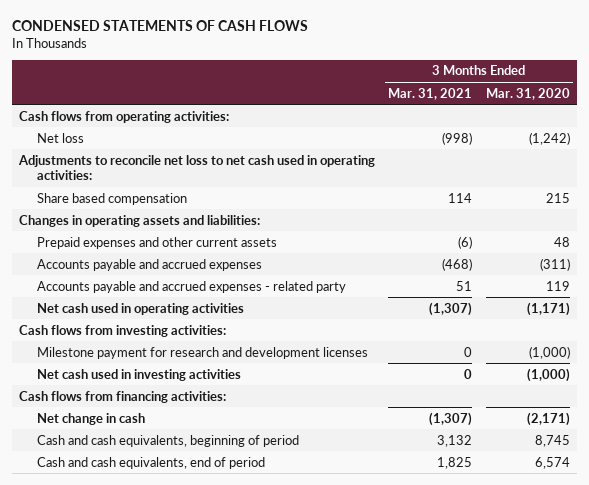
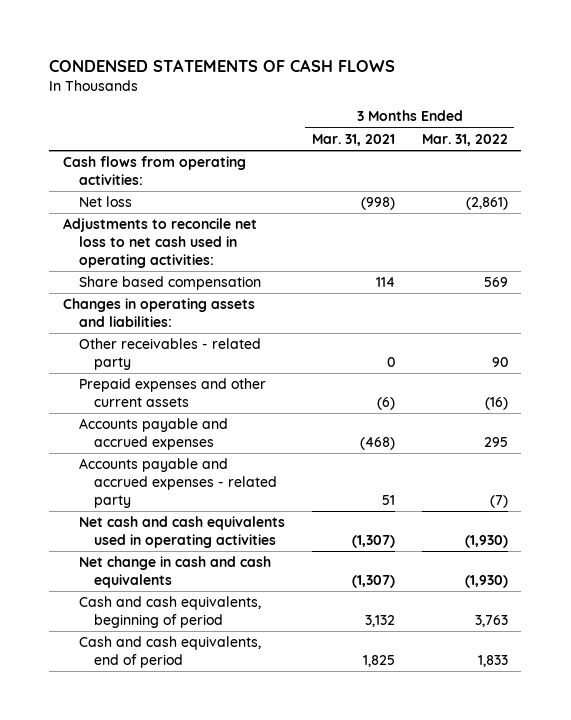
[486,87,571,100] Mar. 31, 2020 -> none
none -> [421,133,508,146] Mar. 31, 2022
none -> [78,338,261,371] Other receivables - related party
[18,324,226,337] Cash flows from investing activities: -> none
[37,346,369,359] Milestone payment for research and development licenses -> none
[37,368,242,381] Net cash used in investing activities -> none
[18,390,226,403] Cash flows from financing activities: -> none
[37,302,245,315] Net cash used in operating activities -> [78,516,285,549] Net cash and cash equivalents used in operating activities
[37,412,146,425] Net change in cash -> [78,556,271,589] Net change in cash and cash equivalents

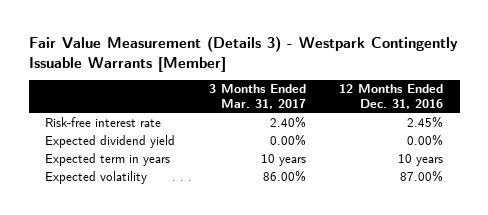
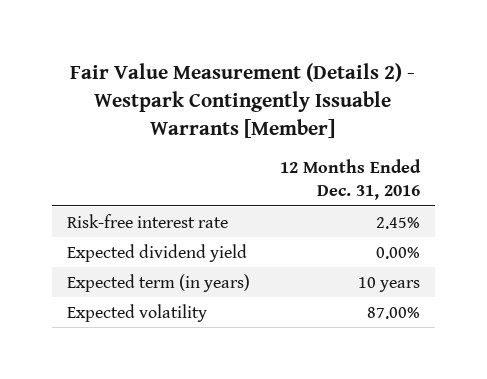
[28,36,458,72] Fair Value Measurement (Details 3) - Westpark Contingently Issuable Warrants [Member] -> [70,63,416,138] Fair Value Measurement (Details 2) - Westpark Contingently Issuable Warrants [Member]
[208,84,306,110] 3 Months Ended Mar. 31, 2017 -> none
[45,153,171,167] Expected term in years -> [66,273,250,292] Expected term (in years)

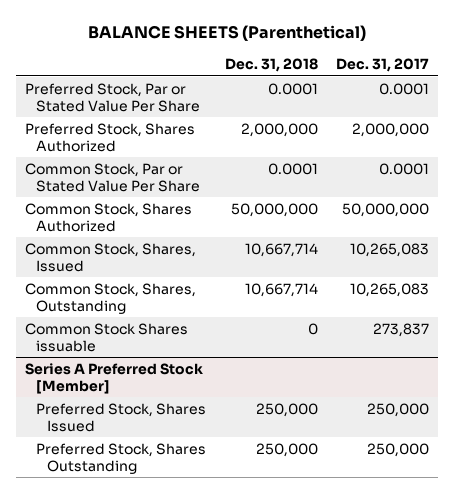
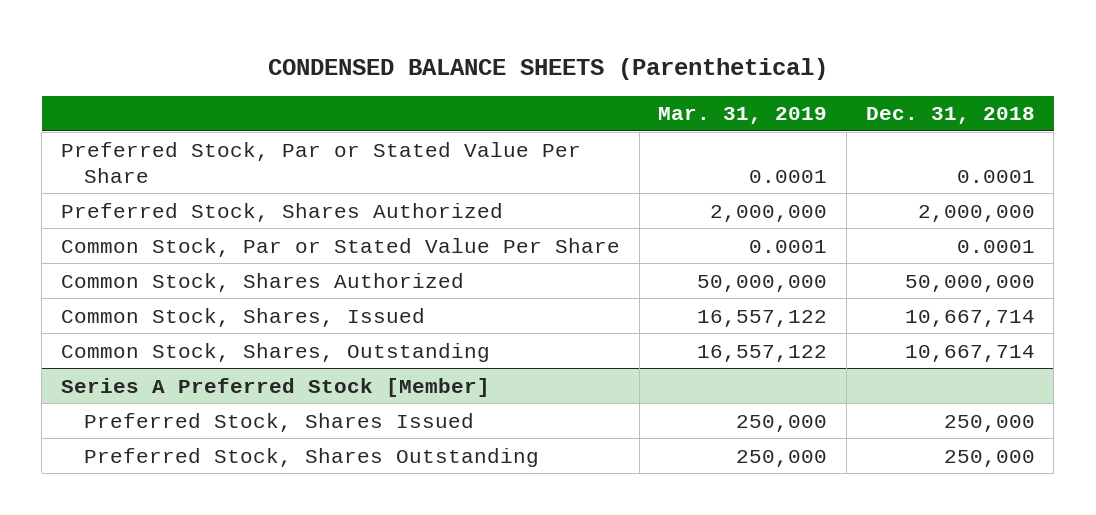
[88,25,367,42] BALANCE SHEETS (Parenthetical) -> [267,57,828,80] CONDENSED BALANCE SHEETS (Parenthetical)
[335,58,429,73] Dec. 31, 2017 -> none
none -> [658,107,828,125] Mar. 31, 2019
[25,322,189,352] Common Stock Shares issuable -> none

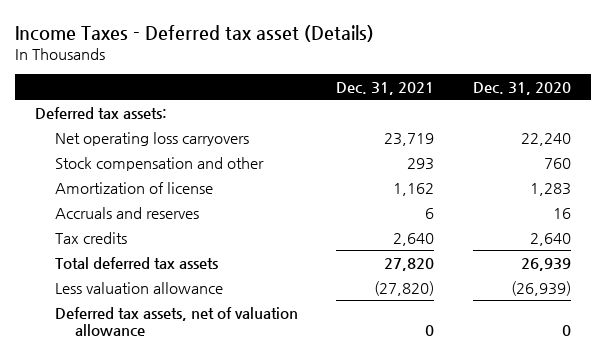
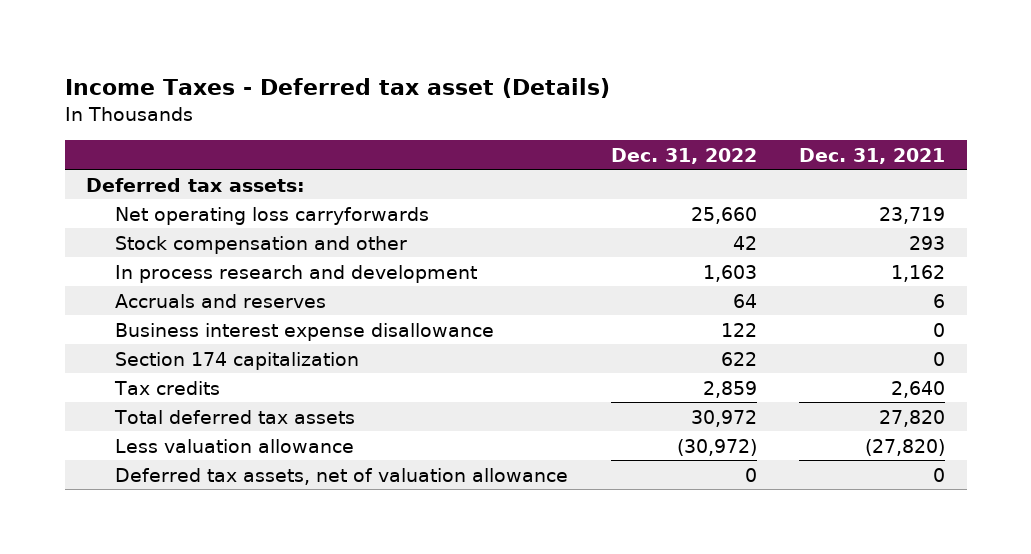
[473,81,572,95] Dec. 31, 2020 -> none
none -> [610,147,757,164] Dec. 31, 2022
[54,131,249,146] Net operating loss carryovers -> [114,206,429,225] Net operating loss carryforwards
[54,181,213,194] Amortization of license -> [114,264,477,283] In process research and development
none -> [114,322,494,341] Business interest expense disallowance
none -> [114,351,359,370] Section 174 capitalization

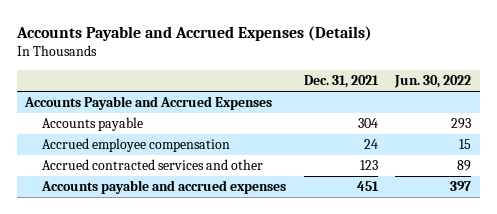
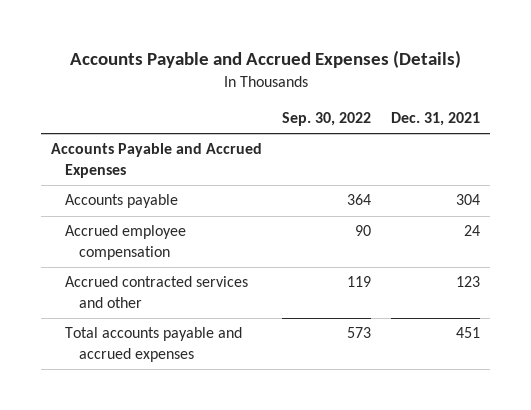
[394,75,472,89] Jun. 30, 2022 -> none
none -> [282,112,372,127] Sep. 30, 2022
[41,180,287,195] Accounts payable and accrued expenses -> [65,327,243,362] Total accounts payable and accrued expenses

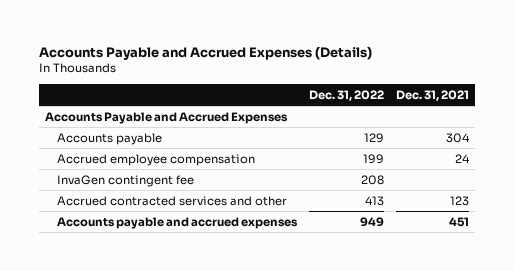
[282,112,372,127] Sep. 30, 2022 -> none
none -> [308,89,384,101] Dec. 31, 2022
none -> [56,174,194,187] InvaGen contingent fee
[65,327,243,362] Total accounts payable and accrued expenses -> [56,216,298,229] Accounts payable and accrued expenses

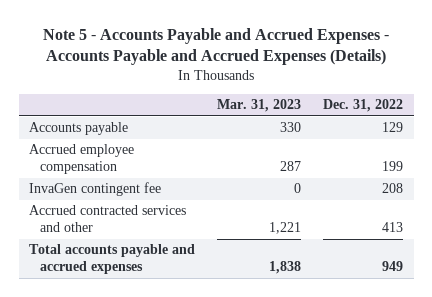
[39,45,373,60] Accounts Payable and Accrued Expenses (Details) -> [43,27,390,66] Note 5 - Accounts Payable and Accrued Expenses - Accounts Payable and Accrued Expenses (Details)
[396,89,470,101] Dec. 31, 2021 -> none
none -> [217,99,302,113] Mar. 31, 2023
[45,111,289,124] Accounts Payable and Accrued Expenses -> none
[56,216,298,229] Accounts payable and accrued expenses -> [29,244,196,275] Total accounts payable and accrued expenses

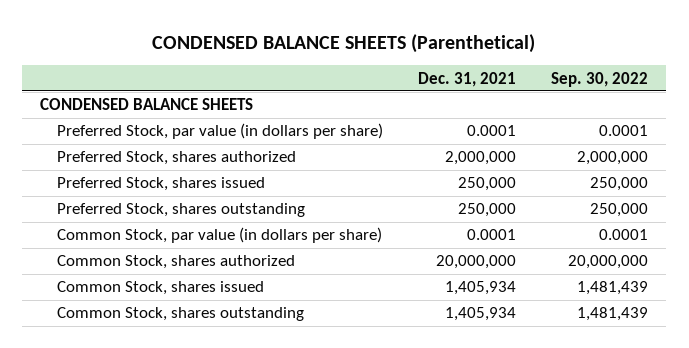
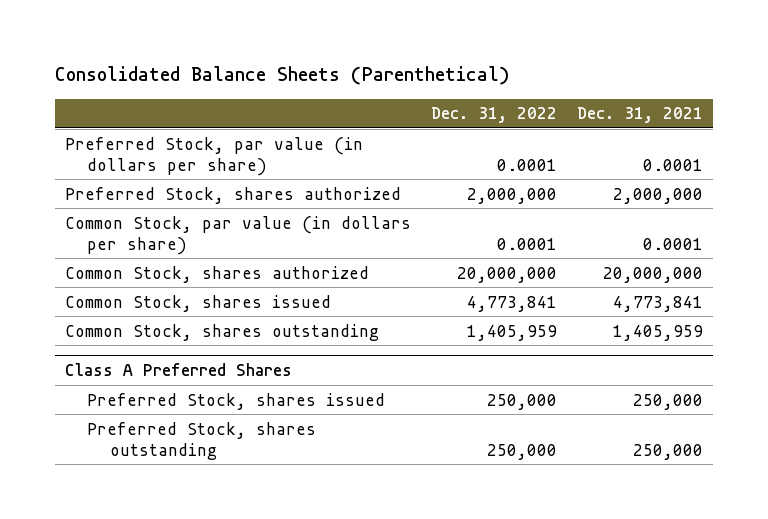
[152,33,536,53] CONDENSED BALANCE SHEETS (Parenthetical) -> [54,66,510,86] Consolidated Balance Sheets (Parenthetical)
[551,71,649,87] Sep. 30, 2022 -> none
none -> [430,107,557,124] Dec. 31, 2022
[40,98,254,111] CONDENSED BALANCE SHEETS -> none
[56,177,265,192] Preferred Stock, shares issued -> none
[56,203,305,218] Preferred Stock, shares outstanding -> none
[445,281,517,296] 1,405,934 -> [612,295,703,312] 4,773,841
[445,307,517,322] 1,405,934 -> [612,324,703,341] 1,405,959
none -> [64,363,292,377] Class A Preferred Shares
none -> [87,392,386,410] Preferred Stock, shares issued
none -> [87,421,317,460] Preferred Stock, shares outstanding

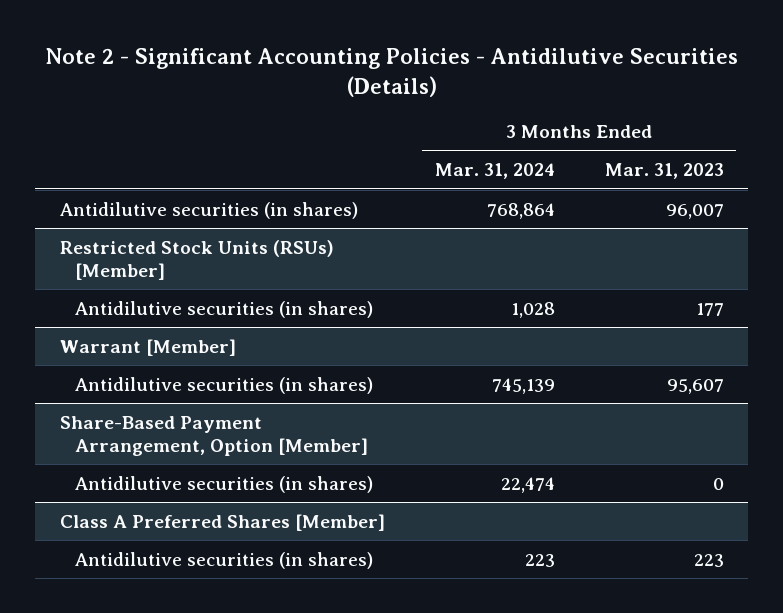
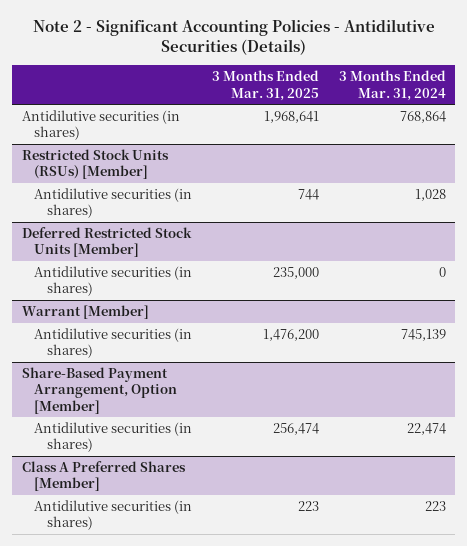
[604,163,724,180] Mar. 31, 2023 -> none
none -> [212,70,320,101] 3 Months Ended Mar. 31, 2025
none -> [21,227,192,258] Deferred Restricted Stock Units [Member]
none -> [34,266,193,297] Antidilutive securities (in shares)

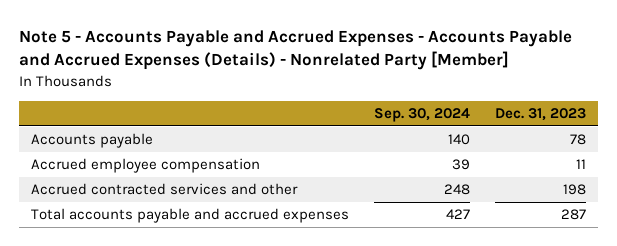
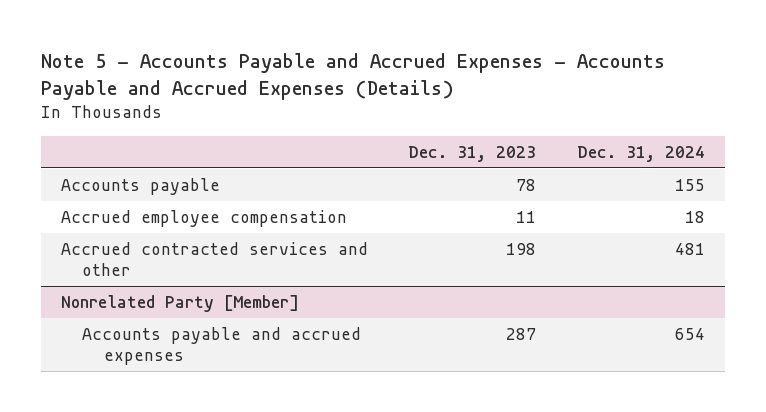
[18,30,572,71] Note 5 - Accounts Payable and Accrued Expenses - Accounts Payable and Accrued Expenses (Details) - Nonrelated Party [Member] -> [40,52,665,100] Note 5 - Accounts Payable and Accrued Expenses - Accounts Payable and Accrued Expenses (Details)
[374,107,471,122] Sep. 30, 2024 -> none
none -> [577,145,706,162] Dec. 31, 2024
none -> [60,294,299,312] Nonrelated Party [Member]
[31,208,350,224] Total accounts payable and accrued expenses -> [82,326,362,366] Accounts payable and accrued expenses

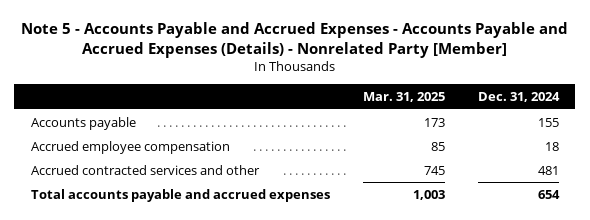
[40,52,665,100] Note 5 - Accounts Payable and Accrued Expenses - Accounts Payable and Accrued Expenses (Details) -> [20,22,568,59] Note 5 - Accounts Payable and Accrued Expenses - Accounts Payable and Accrued Expenses (Details) - Nonrelated Party [Member]
[408,145,537,162] Dec. 31, 2023 -> none
none -> [362,91,445,102] Mar. 31, 2025
[60,294,299,312] Nonrelated Party [Member] -> none
[82,326,362,366] Accounts payable and accrued expenses -> [30,188,330,202] Total accounts payable and accrued expenses

